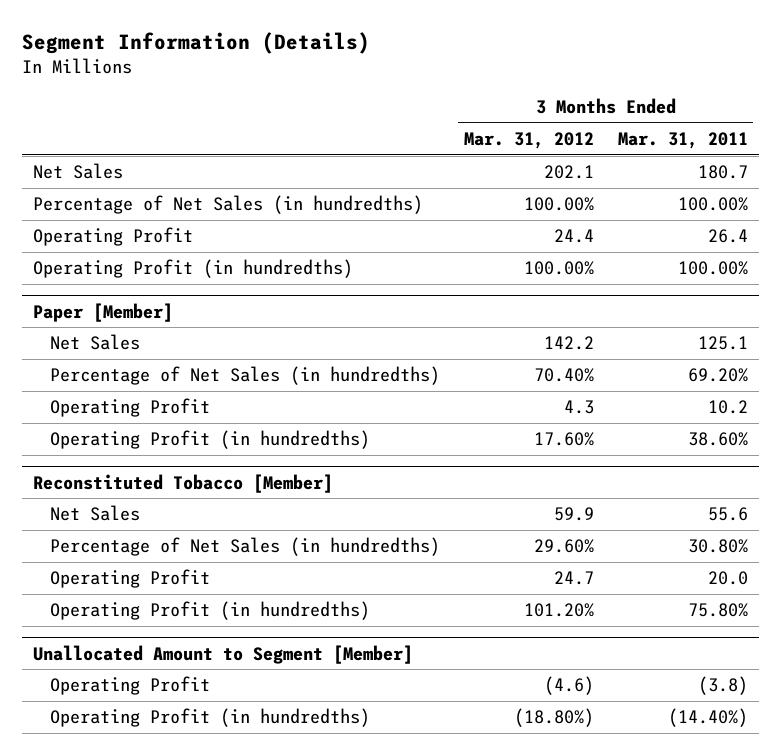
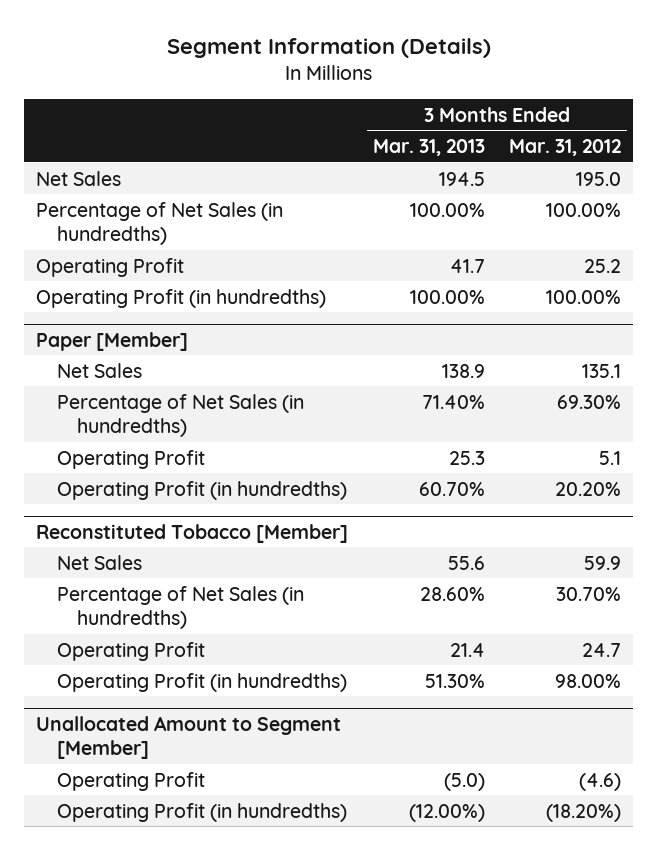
[617,131,748,149] Mar. 31, 2011 -> none
none -> [372,139,485,157] Mar. 31, 2013
[543,165,594,180] 202.1 -> [576,171,622,186] 195.0
[553,229,594,244] 24.4 -> [584,258,622,273] 25.2
[543,336,594,351] 142.2 -> [582,363,622,378] 135.1
[533,368,594,383] 70.40% -> [557,394,622,409] 69.30%
[563,400,594,415] 4.3 -> [599,450,622,465] 5.1
[533,432,594,447] 17.60% -> [555,481,622,496] 20.20%
[533,539,594,554] 29.60% -> [556,586,622,601] 30.70%
[523,603,594,618] 101.20% -> [555,673,622,688] 98.00%
[513,708,594,728] (18.80%) -> [546,803,622,822] (18.20%)

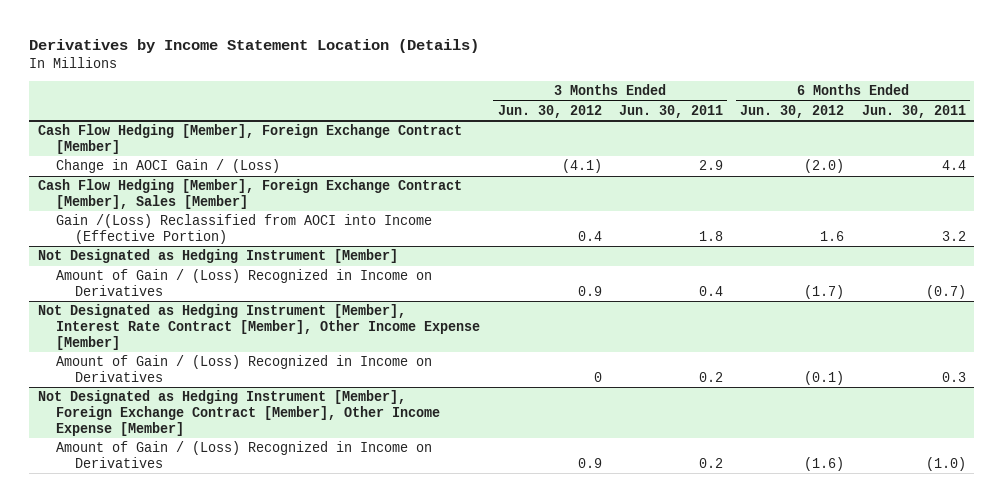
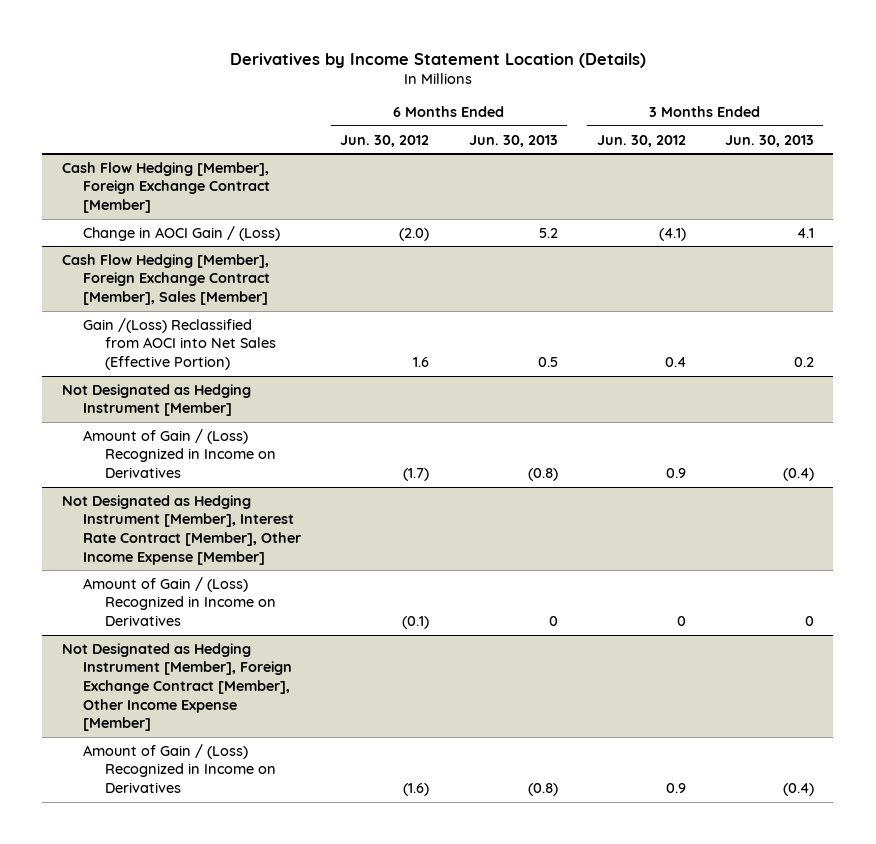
[618,104,723,118] Jun. 30, 2011 -> none
[861,104,966,118] Jun. 30, 2011 -> none
none -> [468,134,558,147] Jun. 30, 2013
none -> [724,134,814,147] Jun. 30, 2013
[56,214,433,245] Gain /(Loss) Reclassified from AOCI into Income (Effective Portion) -> [83,317,276,371] Gain /(Loss) Reclassified from AOCI into Net Sales (Effective Portion)

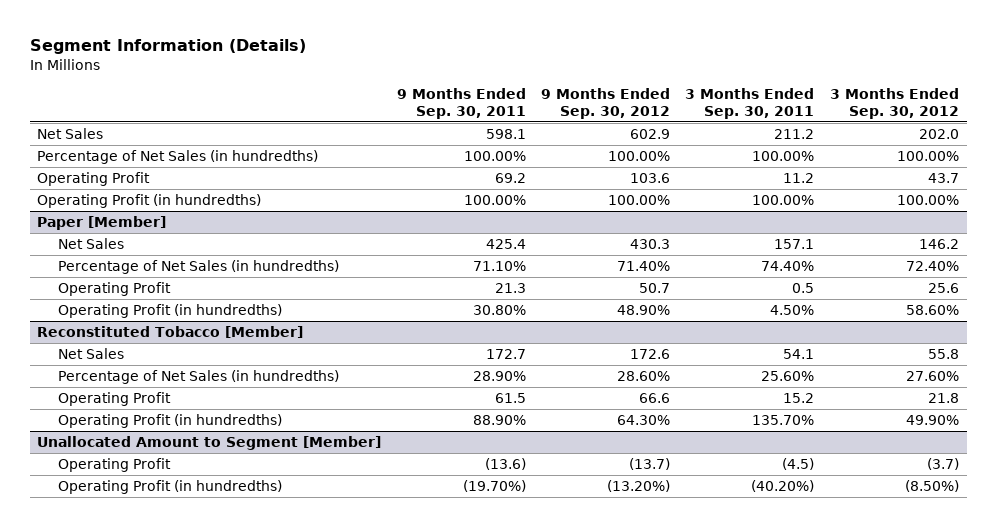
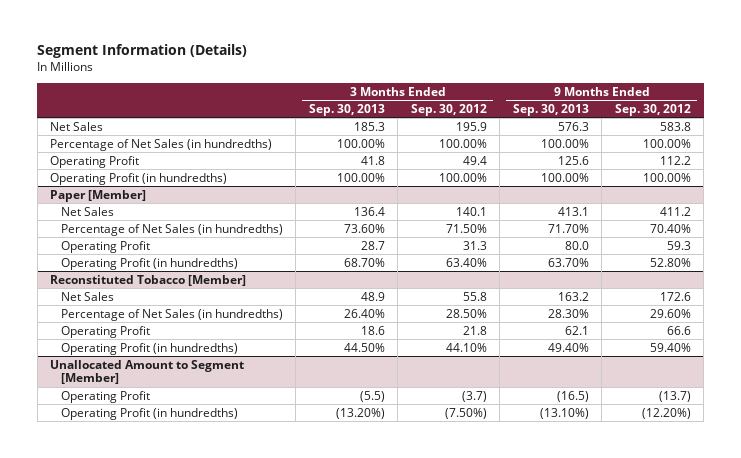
[396,88,526,120] 9 Months Ended Sep. 30, 2011 -> none
[685,88,815,120] 3 Months Ended Sep. 30, 2011 -> none
none -> [308,103,385,116] Sep. 30, 2013
none -> [512,103,589,116] Sep. 30, 2013
[630,128,671,139] 602.9 -> [659,121,691,131] 583.8
[918,128,959,139] 202.0 -> [455,121,487,131] 195.9
[630,172,671,183] 103.6 -> [659,155,691,165] 112.2
[927,172,959,183] 43.7 -> [462,155,487,165] 49.4
[630,238,671,249] 430.3 -> [659,206,691,216] 411.2
[918,238,959,249] 146.2 -> [455,206,487,216] 140.1
[617,260,671,271] 71.40% -> [649,223,691,233] 70.40%
[905,260,959,271] 72.40% -> [445,223,487,233] 71.50%
[639,282,671,293] 50.7 -> [666,240,691,250] 59.3
[927,282,959,293] 25.6 -> [462,240,487,250] 31.3
[617,304,671,315] 48.90% -> [649,257,691,267] 52.80%
[905,304,959,315] 58.60% -> [445,257,487,267] 63.40%
[617,370,671,381] 28.60% -> [649,308,691,318] 29.60%
[905,370,959,381] 27.60% -> [445,308,487,318] 28.50%
[617,414,671,425] 64.30% -> [649,342,691,352] 59.40%
[905,414,959,425] 49.90% -> [445,342,487,352] 44.10%
[607,479,671,492] (13.20%) -> [641,407,691,419] (12.20%)
[904,479,959,492] (8.50%) -> [444,407,487,419] (7.50%)

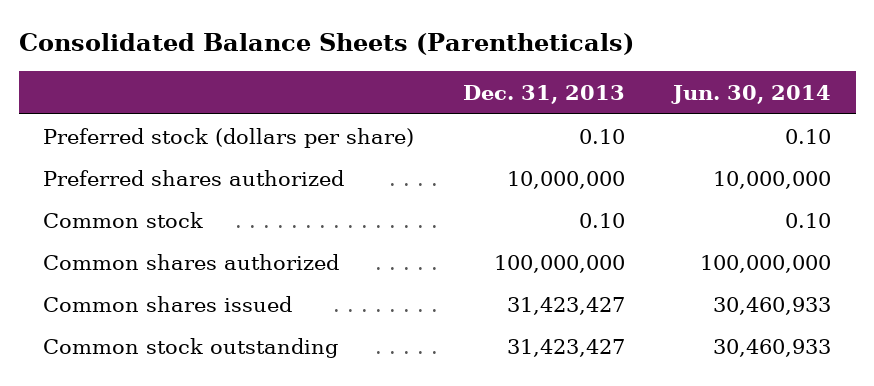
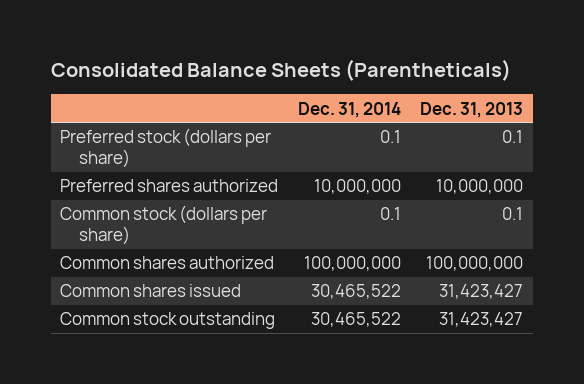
[671,84,832,104] Jun. 30, 2014 -> none
none -> [297,101,401,118] Dec. 31, 2014
[578,128,625,144] 0.10 -> [502,130,524,144] 0.1
[43,211,204,228] Common stock -> [60,205,268,246] Common stock (dollars per share)
[578,212,625,228] 0.10 -> [502,207,524,221] 0.1

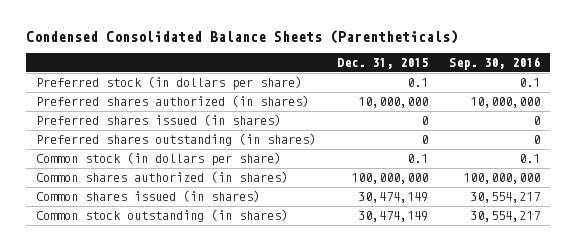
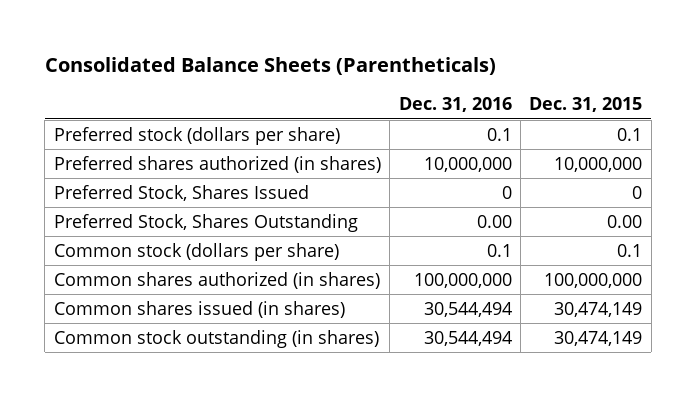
[25,30,458,45] Condensed Consolidated Balance Sheets (Parentheticals) -> [44,57,496,76] Consolidated Balance Sheets (Parentheticals)
[448,57,540,71] Sep. 30, 2016 -> none
none -> [398,97,512,113] Dec. 31, 2016
[36,76,303,91] Preferred stock (in dollars per share) -> [53,126,340,145] Preferred stock (dollars per share)
[36,114,282,127] Preferred shares issued (in shares) -> [53,184,309,201] Preferred Stock, Shares Issued
[36,133,317,147] Preferred shares outstanding (in shares) -> [53,213,358,232] Preferred Stock, Shares Outstanding
[420,135,428,145] 0 -> [607,214,643,228] 0.00
[36,152,282,167] Common stock (in dollars per share) -> [53,242,339,261] Common stock (dollars per share)

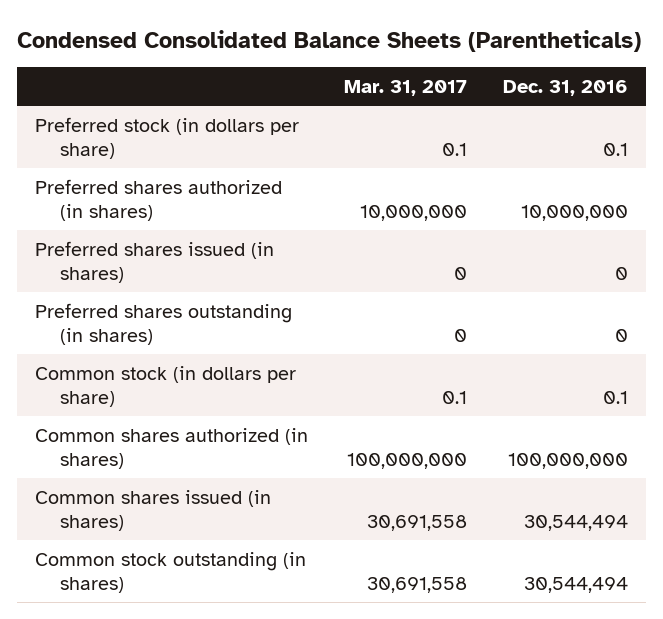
[44,57,496,76] Consolidated Balance Sheets (Parentheticals) -> [16,29,641,52] Condensed Consolidated Balance Sheets (Parentheticals)
[529,97,643,113] Dec. 31, 2015 -> none
none -> [343,80,467,97] Mar. 31, 2017
[53,126,340,145] Preferred stock (dollars per share) -> [34,116,299,159] Preferred stock (in dollars per share)
[53,184,309,201] Preferred Stock, Shares Issued -> [34,240,274,283] Preferred shares issued (in shares)
[53,213,358,232] Preferred Stock, Shares Outstanding -> [34,302,292,345] Preferred shares outstanding (in shares)
[476,214,512,228] 0.00 -> [614,328,628,342] 0
[53,242,339,261] Common stock (dollars per share) -> [34,365,296,407] Common stock (in dollars per share)

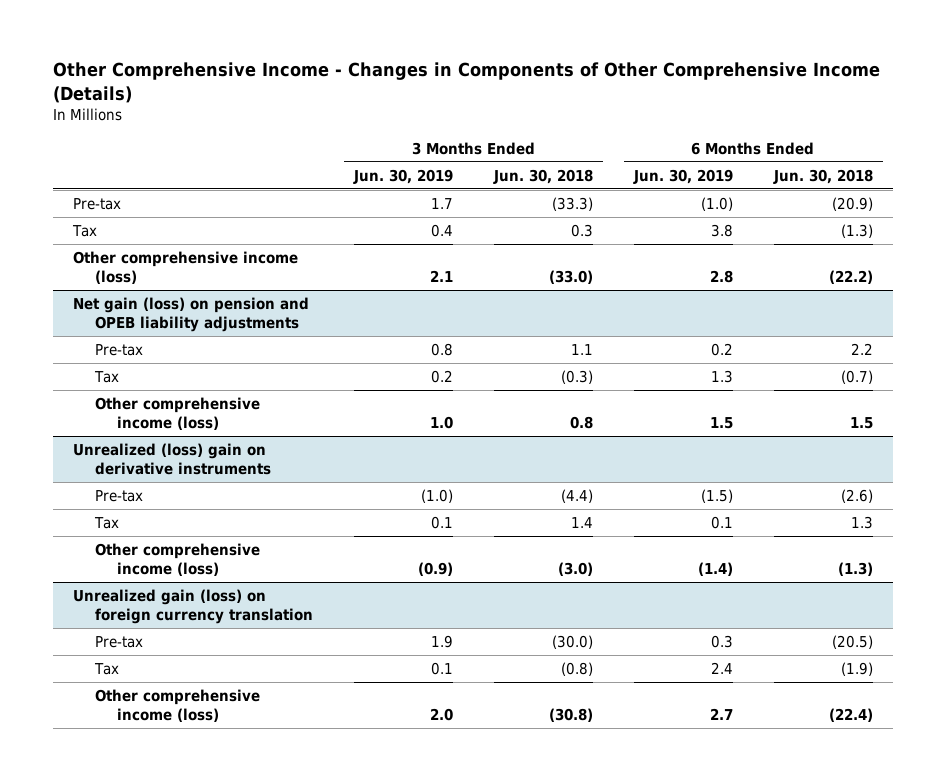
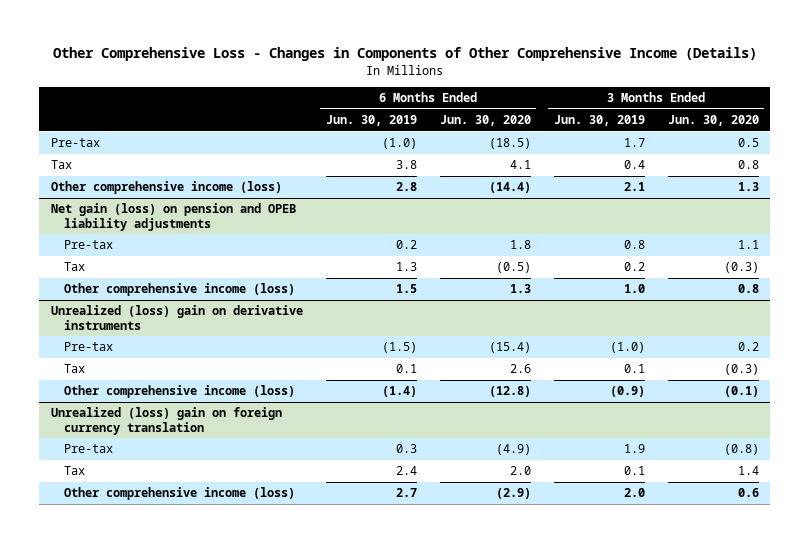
[52,62,880,103] Other Comprehensive Income - Changes in Components of Other Comprehensive Income (Details) -> [52,47,757,62] Other Comprehensive Loss - Changes in Components of Other Comprehensive Income (Details)
[492,168,593,184] Jun. 30, 2018 -> none
[772,168,873,184] Jun. 30, 2018 -> none
none -> [439,115,531,127] Jun. 30, 2020
none -> [667,115,759,127] Jun. 30, 2020
[73,588,314,625] Unrealized gain (loss) on foreign currency translation -> [50,407,282,435] Unrealized (loss) gain on foreign currency translation

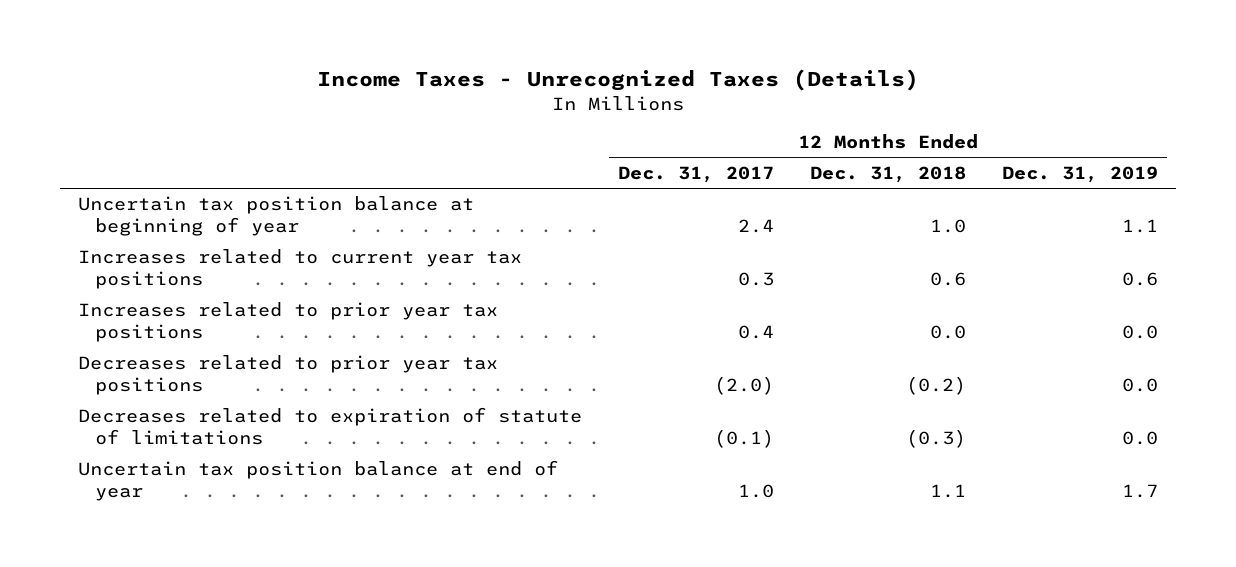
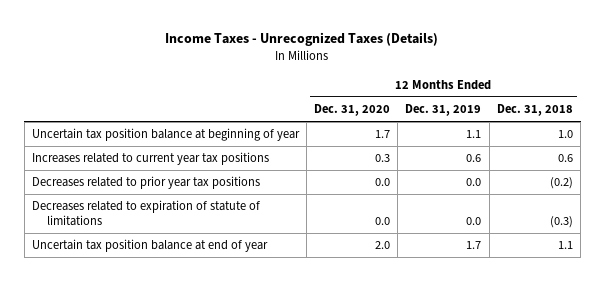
[617,166,774,184] Dec. 31, 2017 -> none
none -> [314,103,391,116] Dec. 31, 2020
[77,302,498,343] Increases related to prior year tax positions -> none

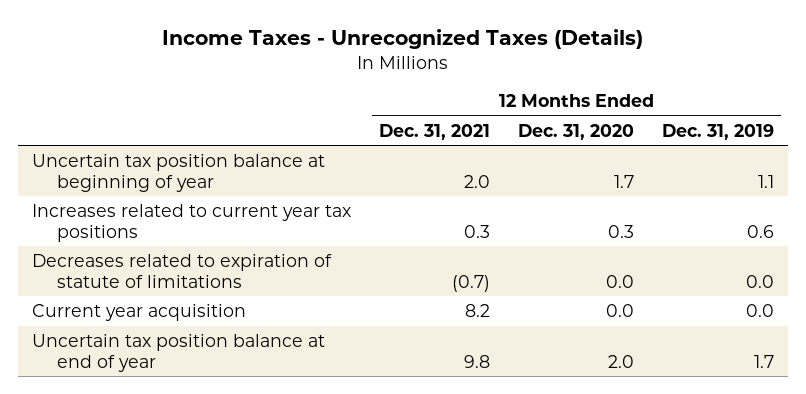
[496,103,573,116] Dec. 31, 2018 -> none
none -> [378,123,490,140] Dec. 31, 2021
[31,176,260,190] Decreases related to prior year tax positions -> none
none -> [31,303,246,321] Current year acquisition

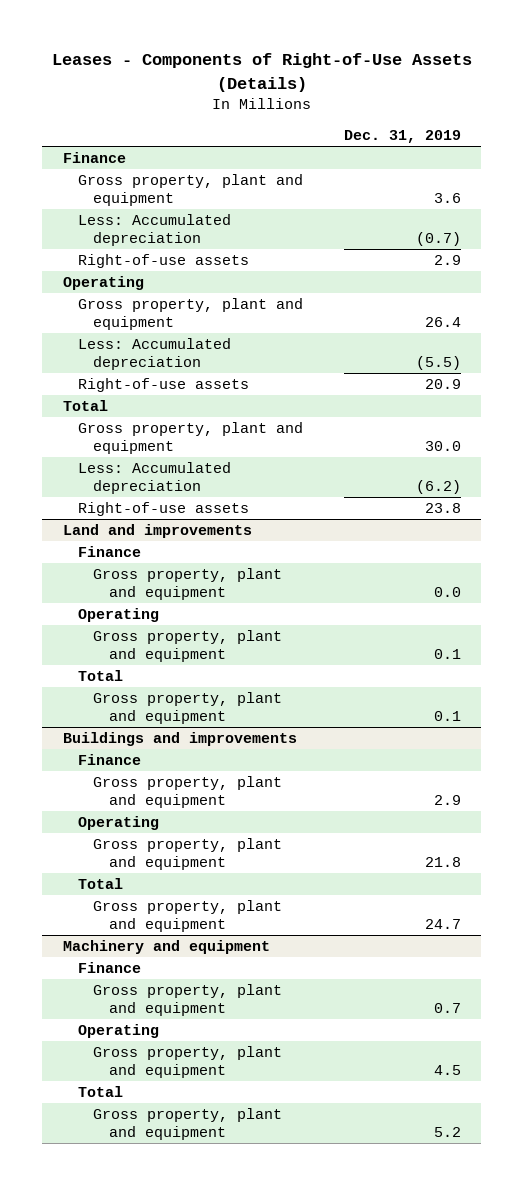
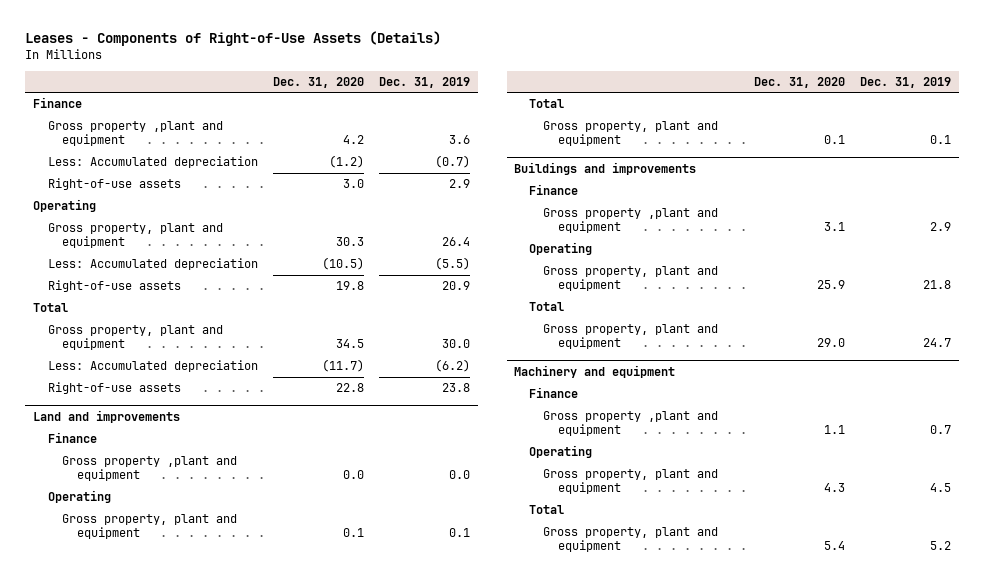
none -> [272,76,364,88] Dec. 31, 2020
[78,174,304,207] Gross property, plant and equipment -> [47,121,223,146] Gross property ,plant and equipment
[93,568,283,601] Gross property, plant and equipment -> [62,456,238,481] Gross property ,plant and equipment
[93,776,283,809] Gross property, plant and equipment -> [543,208,719,233] Gross property ,plant and equipment
[93,984,283,1017] Gross property, plant and equipment -> [543,411,719,436] Gross property ,plant and equipment

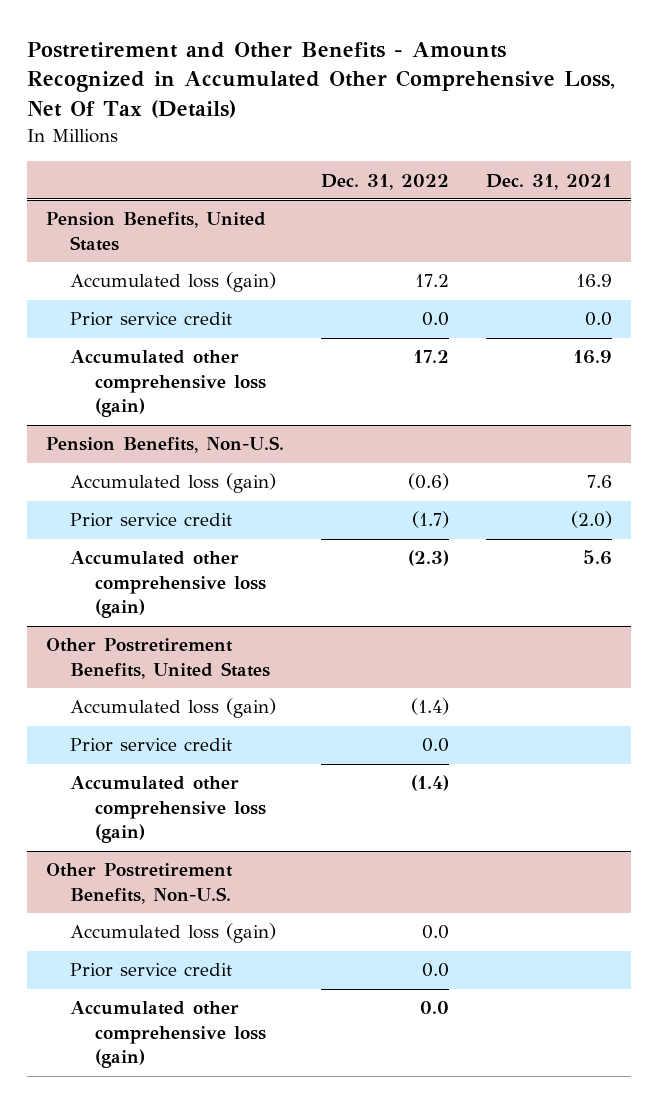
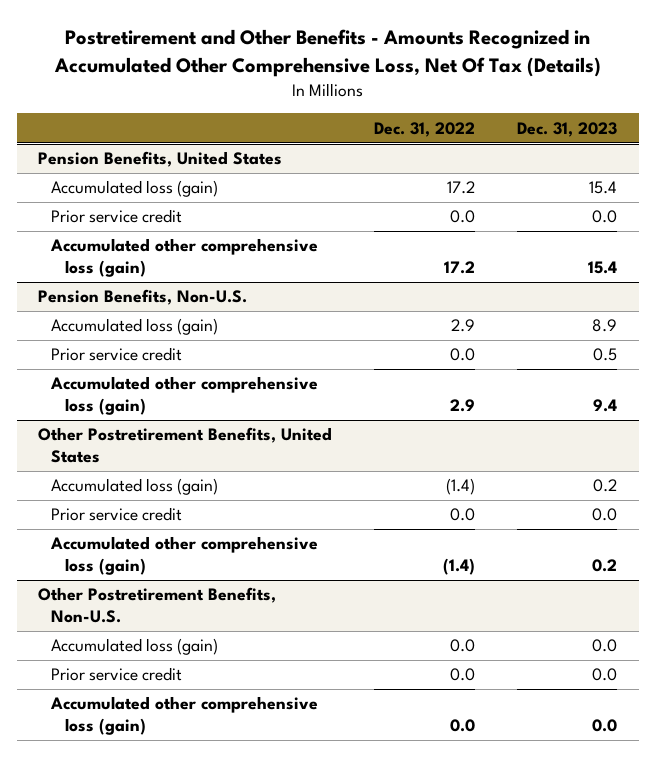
[486,173,613,190] Dec. 31, 2021 -> none
none -> [517,121,618,137] Dec. 31, 2023
[407,473,449,491] (0.6) -> [451,319,476,333] 2.9
[411,511,449,529] (1.7) -> [450,348,476,362] 0.0
[407,550,449,567] (2.3) -> [450,399,476,413] 2.9

